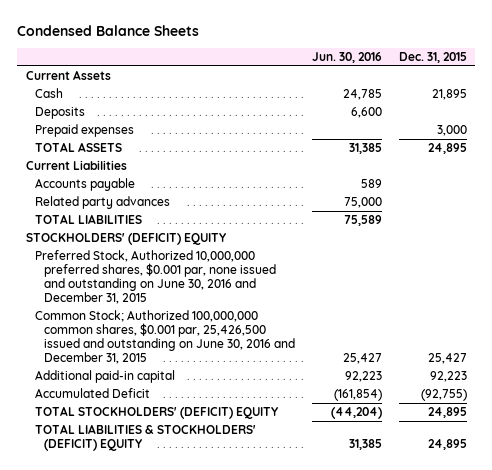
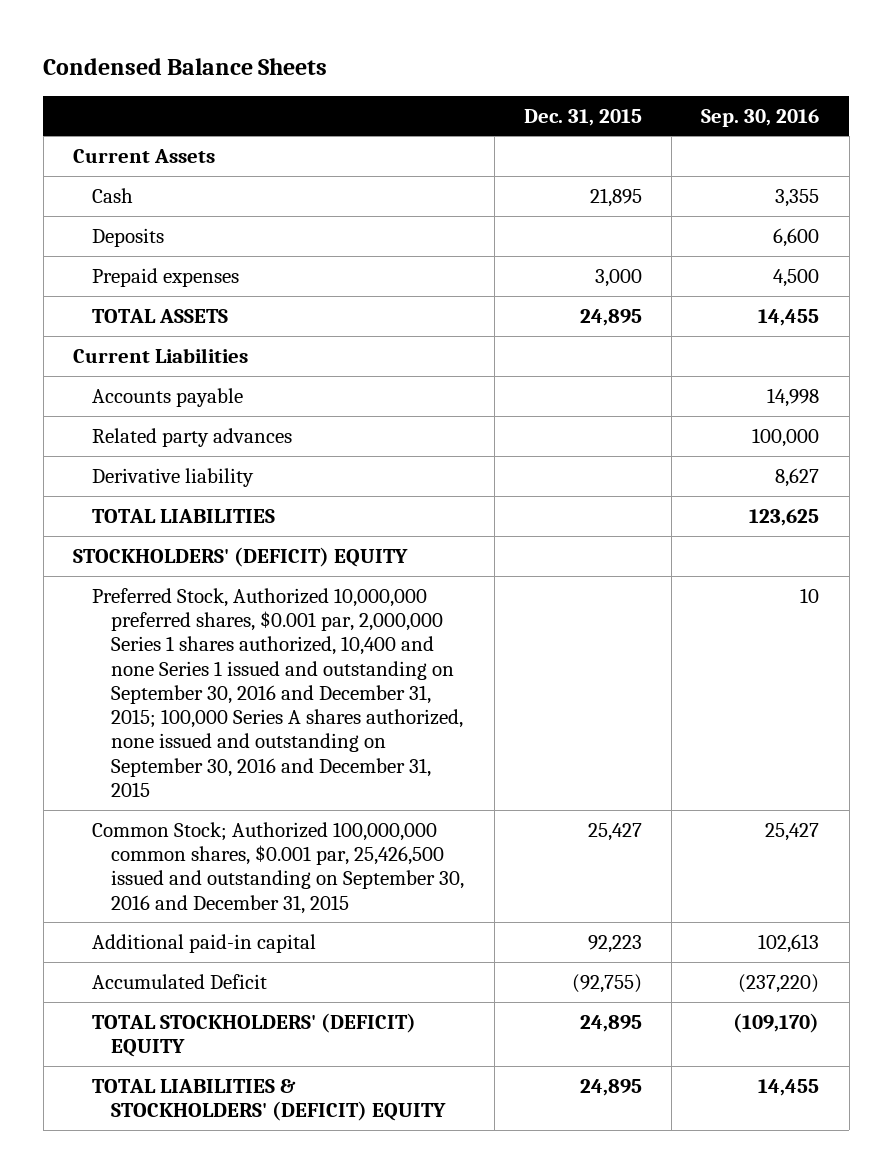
[311,52,382,64] Jun. 30, 2016 -> none
none -> [701,108,820,127] Sep. 30, 2016
none -> [92,467,255,487] Derivative liability
[34,250,277,305] Preferred Stock, Authorized 10,000,000 preferred shares, $0.001 par, none issued and outstanding on June 30, 2016 and December 31, 2015 -> [92,587,464,797] Preferred Stock, Authorized 10,000,000 preferred shares, $0.001 par, 2,000,000 Series 1 shares authorized, 10,400 and none Series 1 issued and outstanding on September 30, 2016 and December 31, 2015; 100,000 Series A shares authorized, none issued and outstanding on September 30, 2016 and December 31, 2015
[34,310,296,365] Common Stock; Authorized 100,000,000 common shares, $0.001 par, 25,426,500 issued and outstanding on June 30, 2016 and December 31, 2015 -> [92,821,465,914] Common Stock; Authorized 100,000,000 common shares, $0.001 par, 25,426,500 issued and outstanding on September 30, 2016 and December 31, 2015

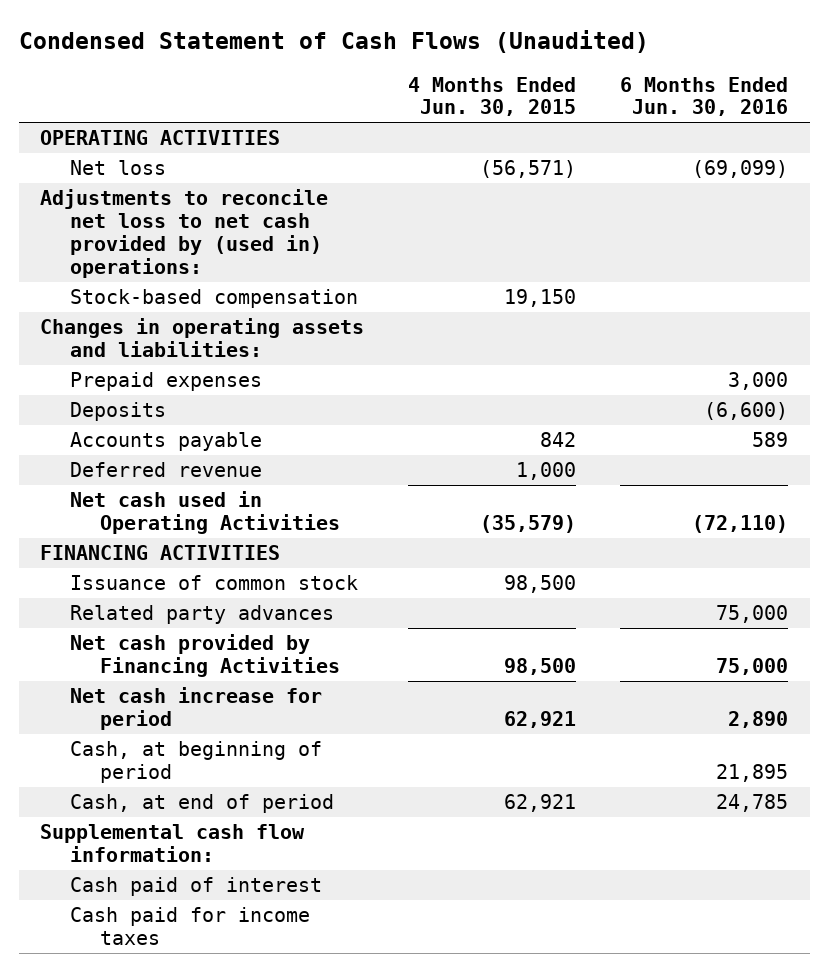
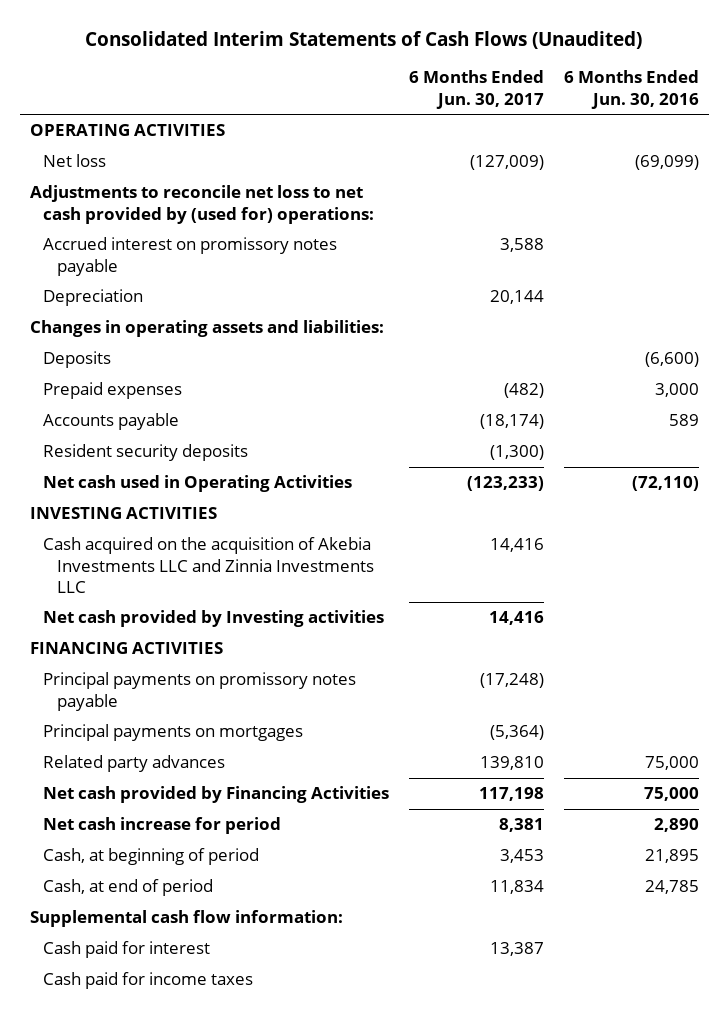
[18,30,649,54] Condensed Statement of Cash Flows (Unaudited) -> [85,30,643,49] Consolidated Interim Statements of Cash Flows (Unaudited)
[408,76,577,117] 4 Months Ended Jun. 30, 2015 -> none
none -> [409,70,545,109] 6 Months Ended Jun. 30, 2017
[70,289,359,309] Stock-based compensation -> none
[40,189,329,278] Adjustments to reconcile net loss to net cash provided by (used in) operations: -> [29,185,375,224] Adjustments to reconcile net loss to net cash provided by (used for) operations:
none -> [43,237,338,276] Accrued interest on promissory notes payable
none -> [43,289,144,307] Depreciation
[70,372,263,392] Prepaid expenses -> [43,382,183,400] Prepaid expenses
[70,462,263,478] Deferred revenue -> none
none -> [43,444,249,462] Resident security deposits
none -> [29,507,217,520] INVESTING ACTIVITIES
none -> [43,537,374,593] Cash acquired on the acquisition of Akebia Investments LLC and Zinnia Investments LLC
none -> [43,610,385,628] Net cash provided by Investing activities
[70,575,359,591] Issuance of common stock -> none
none -> [43,672,357,711] Principal payments on promissory notes payable
none -> [43,724,304,742] Principal payments on mortgages
[70,877,323,897] Cash paid of interest -> [43,941,211,959] Cash paid for interest

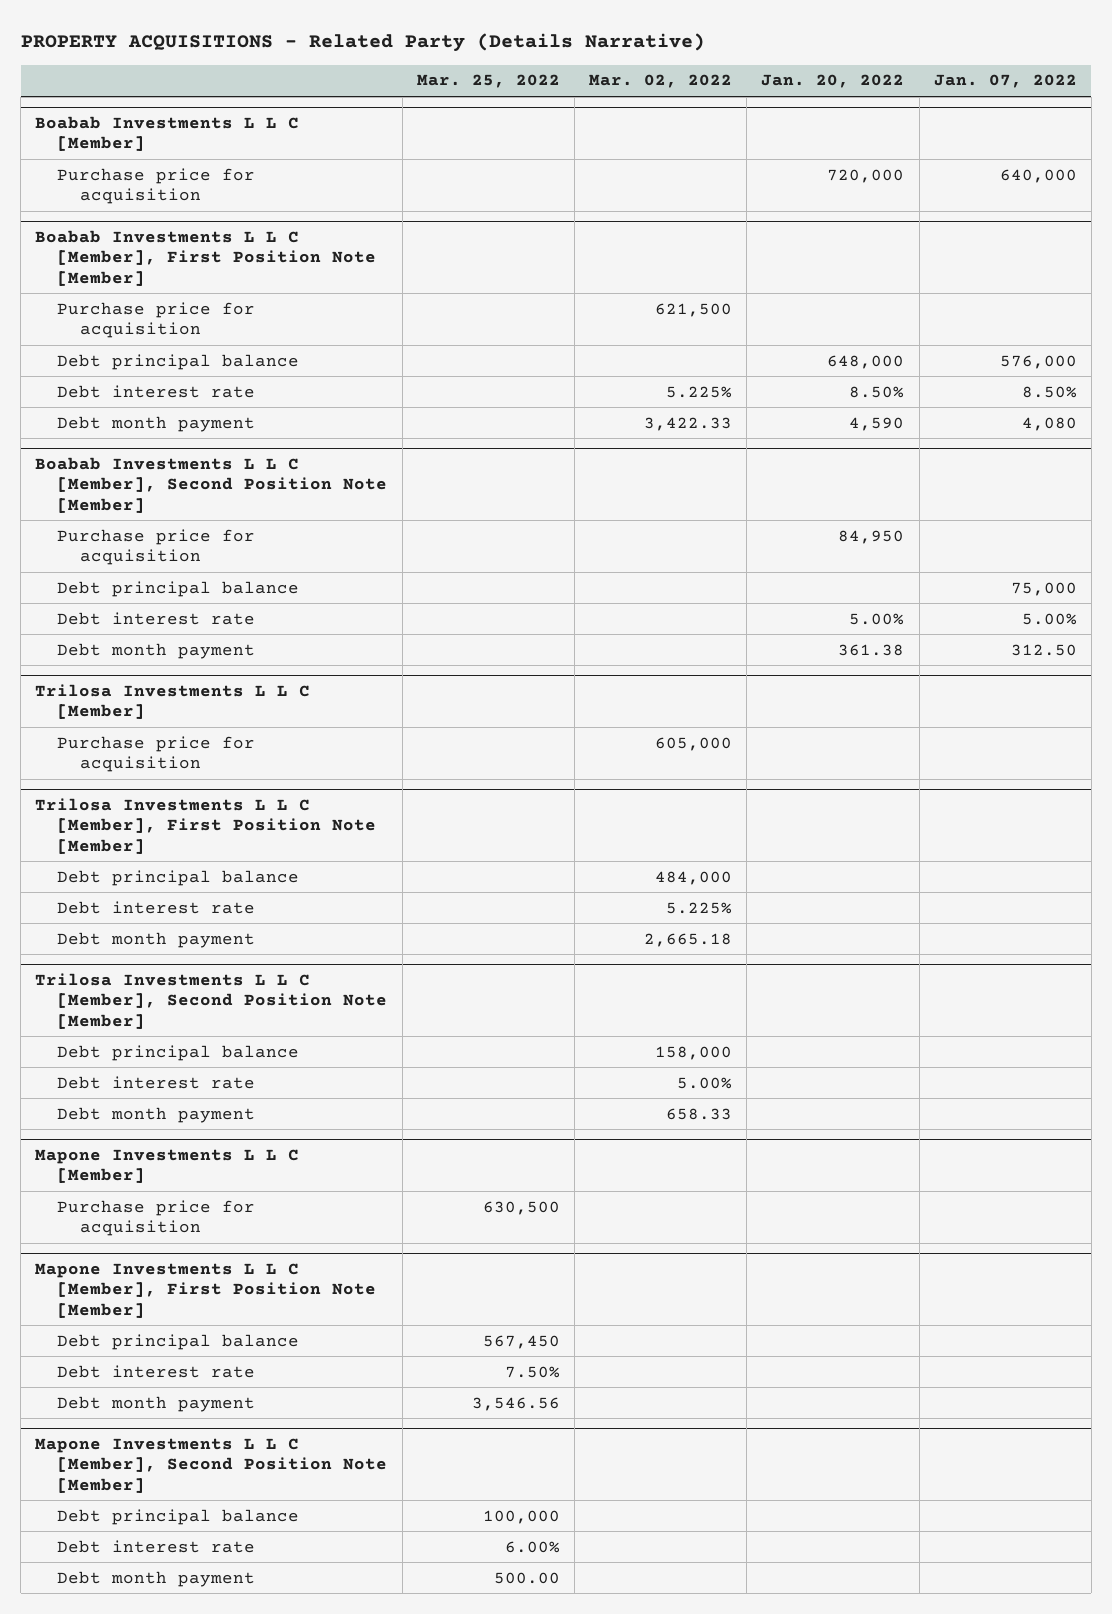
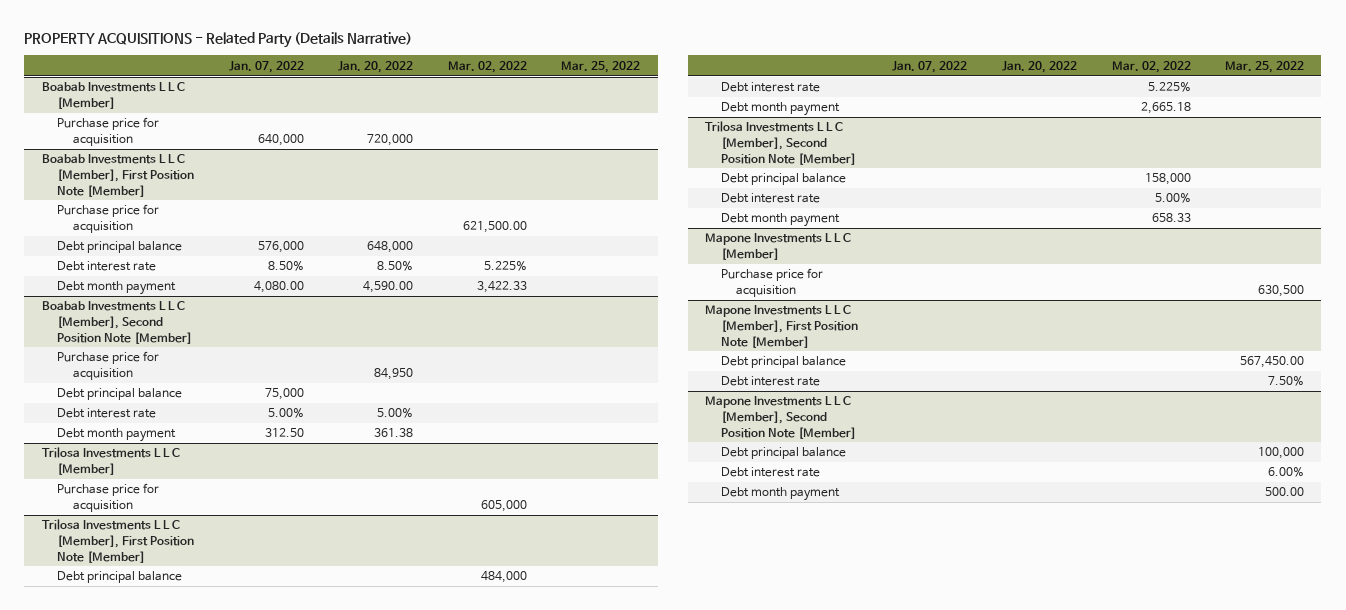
[655,302,733,317] 621,500 -> [462,221,527,234] 621,500.00
[849,416,905,431] 4,590 -> [363,281,414,294] 4,590.00
[1021,416,1077,431] 4,080 -> [253,281,304,294] 4,080.00
[482,1334,560,1349] 567,450 -> [1240,356,1305,369] 567,450.00
[57,1395,256,1412] Debt month payment -> none

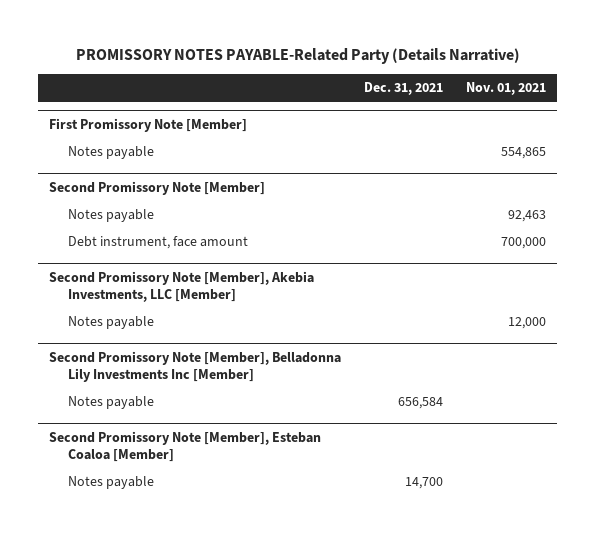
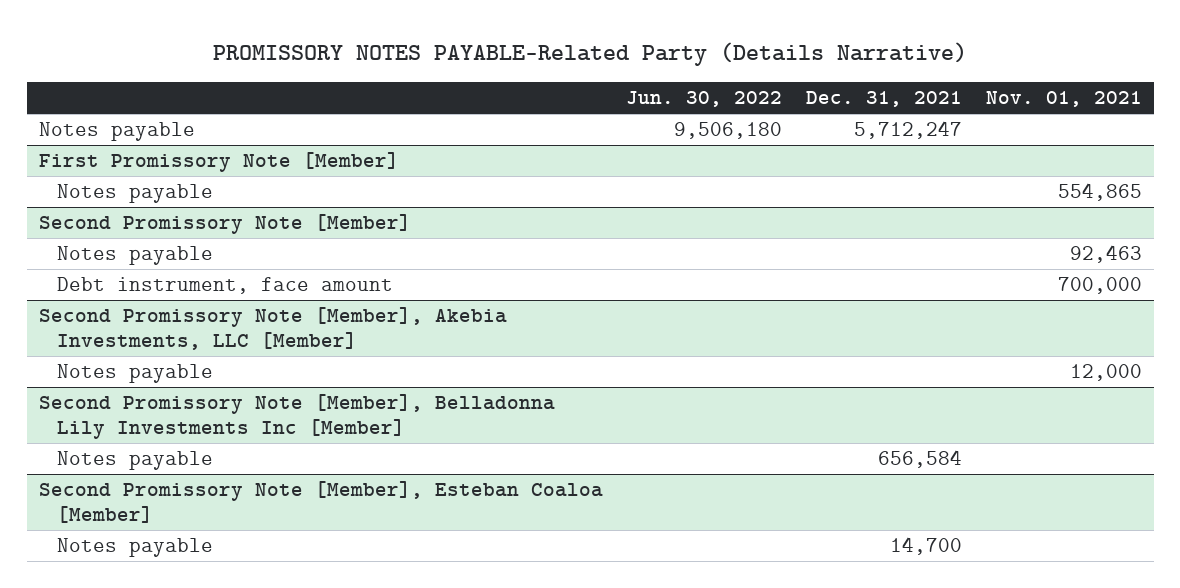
none -> [626,91,783,108] Jun. 30, 2022
none -> [38,122,195,142] Notes payable

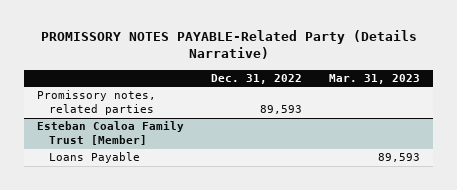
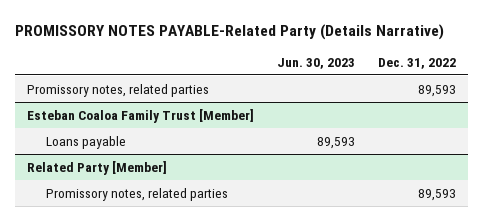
[328,74,420,85] Mar. 31, 2023 -> none
none -> [277,57,356,69] Jun. 30, 2023
[48,152,140,164] Loans Payable -> [46,135,127,149] Loans payable
none -> [26,160,167,175] Related Party [Member]
none -> [46,187,229,201] Promissory notes, related parties

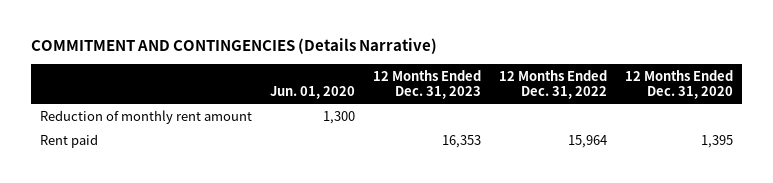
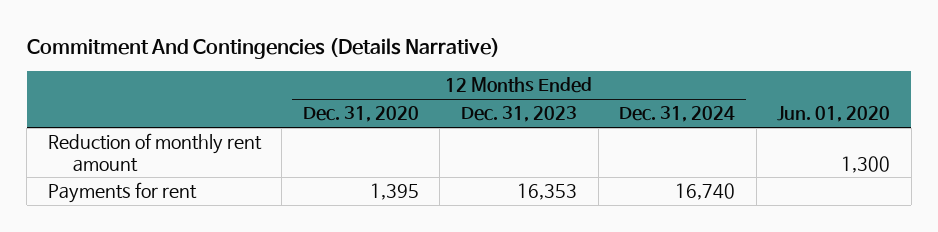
[30,37,437,54] COMMITMENT AND CONTINGENCIES (Details Narrative) -> [26,37,500,59] Commitment And Contingencies (Details Narrative)
[499,69,608,100] 12 Months Ended Dec. 31, 2022 -> none
none -> [619,106,736,123] Dec. 31, 2024
[39,133,98,148] Rent paid -> [47,182,197,204] Payments for rent

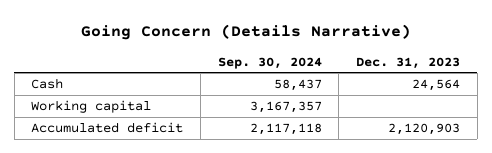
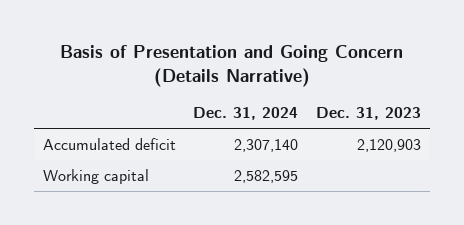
[80,24,411,41] Going Concern (Details Narrative) -> [59,44,403,87] Basis of Presentation and Going Concern (Details Narrative)
[217,56,322,69] Sep. 30, 2024 -> none
none -> [193,107,299,121] Dec. 31, 2024
[31,78,64,90] Cash -> none
[31,100,152,114] Working capital -> [42,168,149,184] Working capital

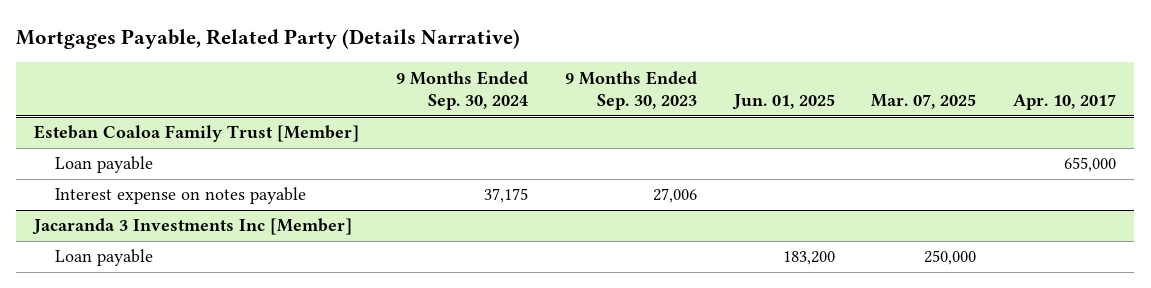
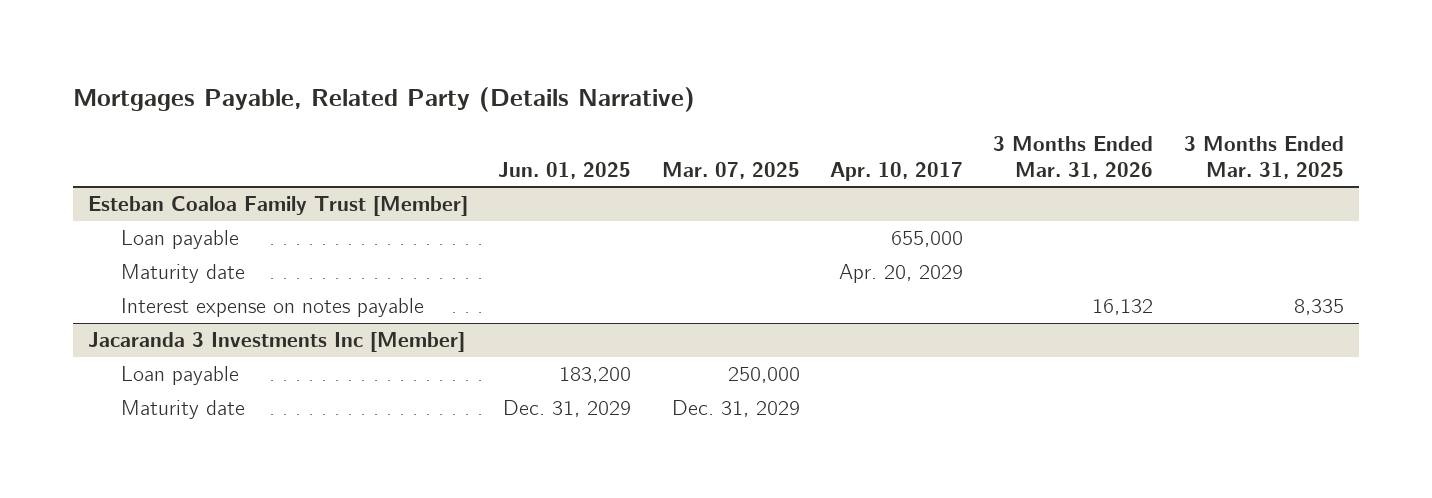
[396,70,529,110] 9 Months Ended Sep. 30, 2024 -> none
[564,70,697,110] 9 Months Ended Sep. 30, 2023 -> none
none -> [993,136,1154,179] 3 Months Ended Mar. 31, 2026
none -> [1183,136,1344,179] 3 Months Ended Mar. 31, 2025
none -> [120,264,245,284] Maturity date
none -> [120,400,245,420] Maturity date

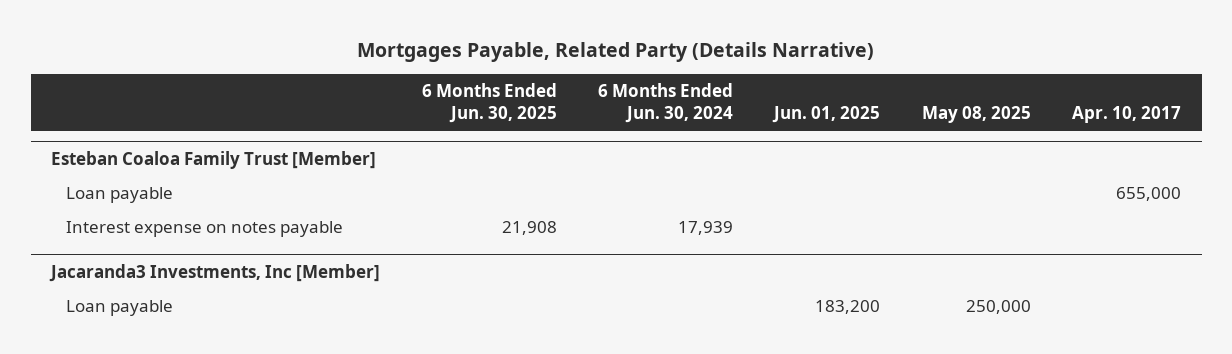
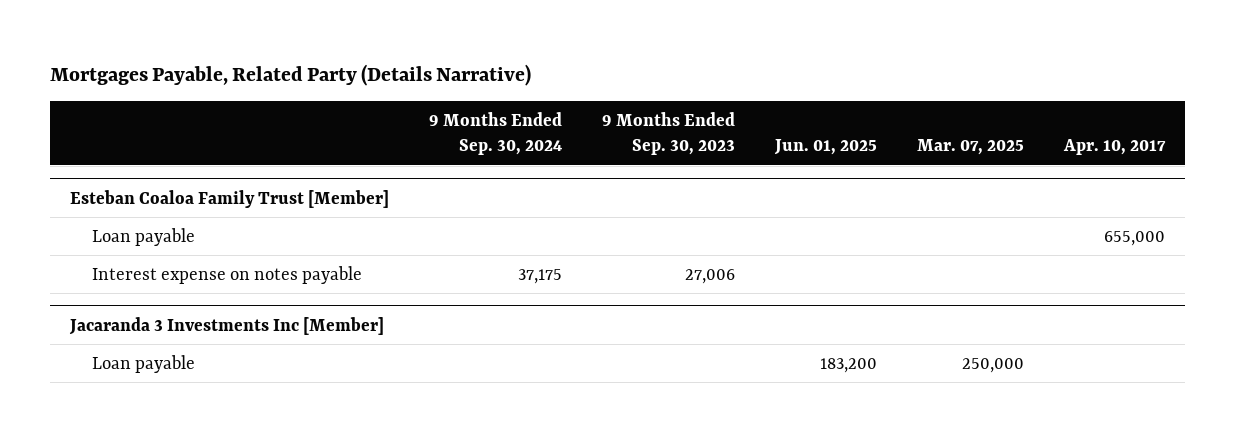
[421,83,557,124] 6 Months Ended Jun. 30, 2025 -> none
[597,83,733,124] 6 Months Ended Jun. 30, 2024 -> none
[921,106,1031,124] May 08, 2025 -> none
none -> [428,111,562,156] 9 Months Ended Sep. 30, 2024
none -> [601,111,735,156] 9 Months Ended Sep. 30, 2023
none -> [916,139,1024,156] Mar. 07, 2025
[49,264,381,283] Jacaranda3 Investments, Inc [Member] -> [68,316,384,335] Jacaranda 3 Investments Inc [Member]

